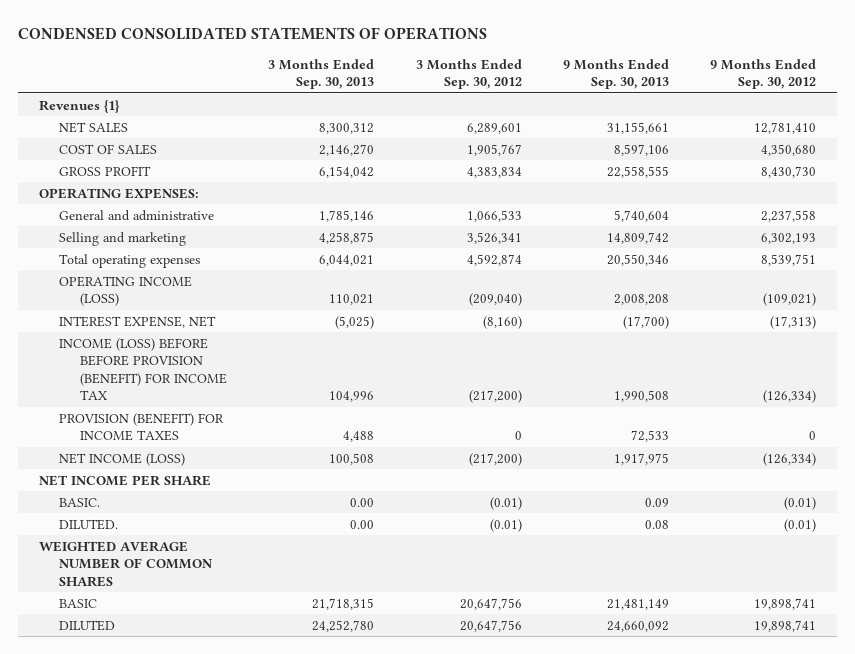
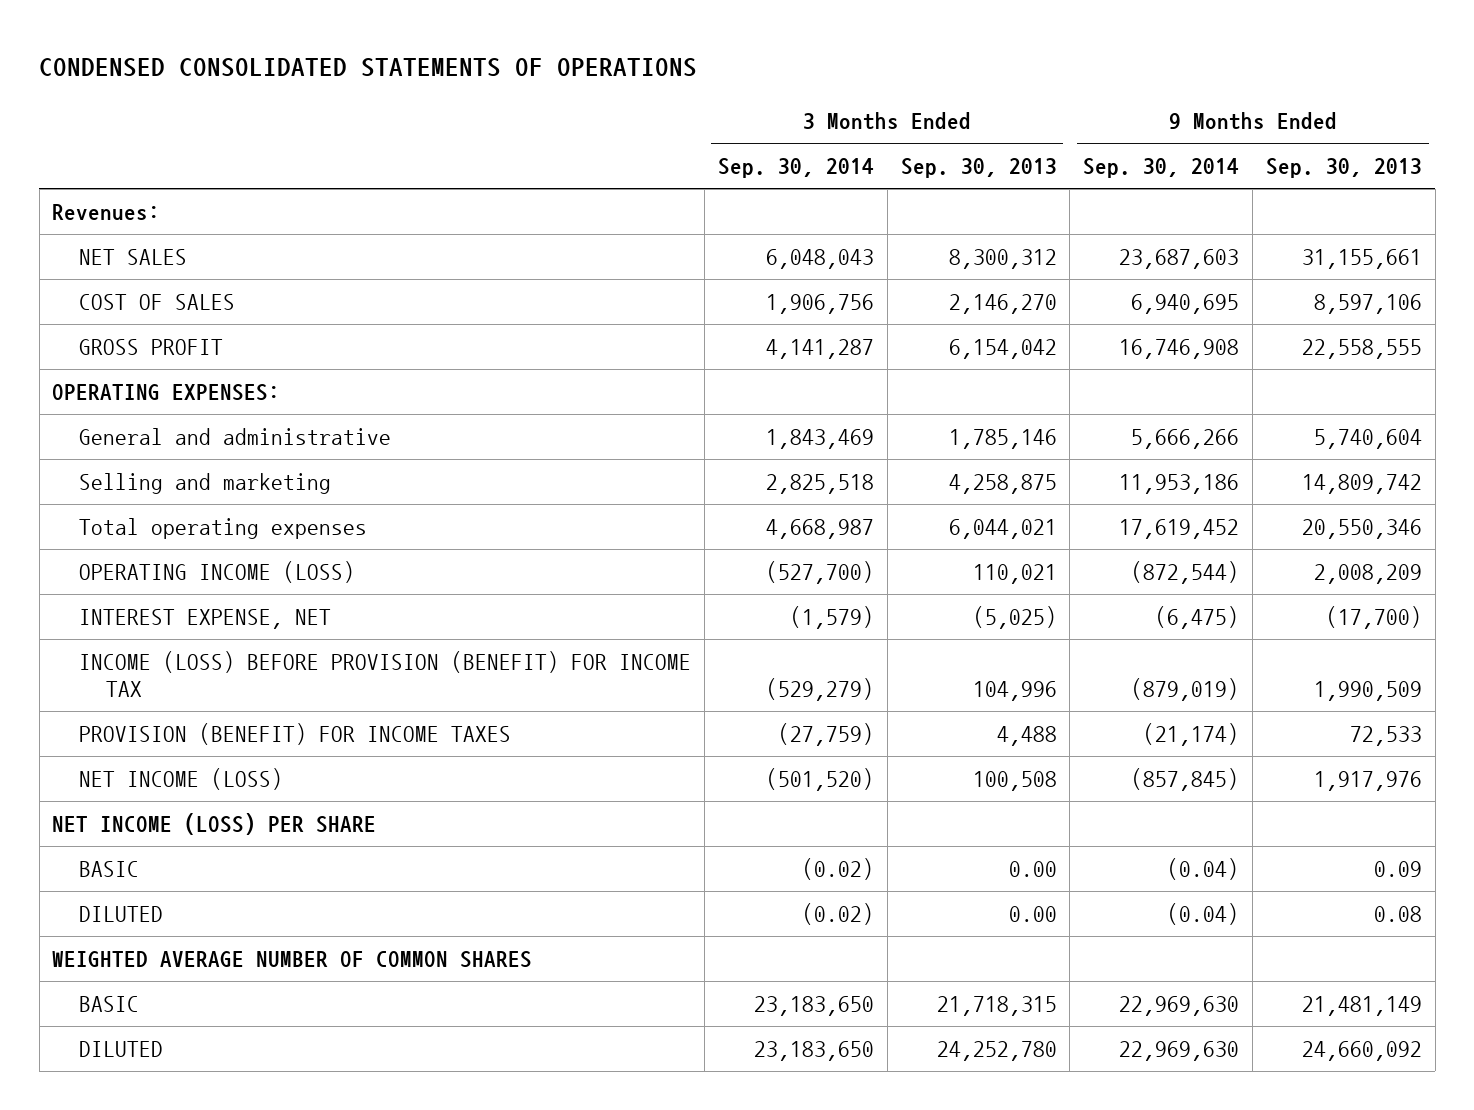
[415,58,522,90] 3 Months Ended Sep. 30, 2012 -> none
[710,58,817,90] 9 Months Ended Sep. 30, 2012 -> none
none -> [717,158,874,179] Sep. 30, 2014
none -> [1083,158,1240,179] Sep. 30, 2014
[38,99,120,113] Revenues {1} -> [52,203,161,220] Revenues:
[614,294,670,306] 2,008,208 -> [1313,563,1422,584] 2,008,209
[59,337,227,401] INCOME (LOSS) BEFORE BEFORE PROVISION (BENEFIT) FOR INCOME TAX -> [79,650,692,697] INCOME (LOSS) BEFORE PROVISION (BENEFIT) FOR INCOME TAX
[614,390,670,403] 1,990,508 -> [1313,680,1422,701] 1,990,509
[614,452,670,465] 1,917,975 -> [1313,770,1422,791] 1,917,976
[38,474,211,486] NET INCOME PER SHARE -> [52,812,377,835] NET INCOME (LOSS) PER SHARE
[59,497,101,507] BASIC. -> [79,860,140,877] BASIC
[59,518,119,530] DILUTED. -> [79,905,164,922] DILUTED

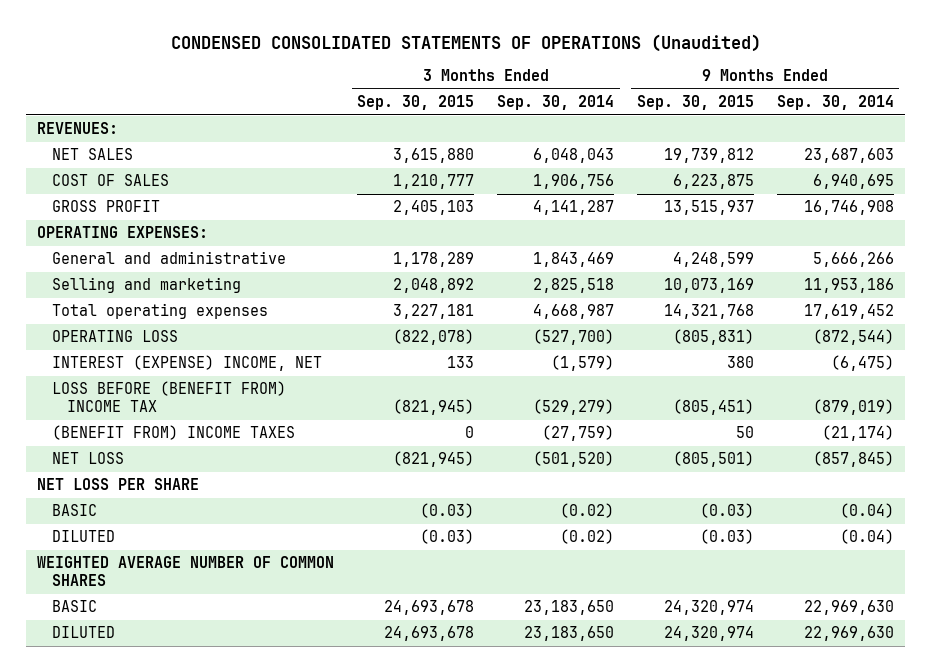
[39,57,698,77] CONDENSED CONSOLIDATED STATEMENTS OF OPERATIONS -> [170,33,761,52] CONDENSED CONSOLIDATED STATEMENTS OF OPERATIONS (Unaudited)
[900,158,1057,179] Sep. 30, 2013 -> none
[1265,158,1422,179] Sep. 30, 2013 -> none
none -> [357,95,475,111] Sep. 30, 2015
none -> [636,95,754,111] Sep. 30, 2015
[52,203,161,220] Revenues: -> [37,122,119,135] REVENUES:
[79,560,356,583] OPERATING INCOME (LOSS) -> [52,330,179,343] OPERATING LOSS
[79,608,332,629] INTEREST EXPENSE, NET -> [52,355,323,372] INTEREST (EXPENSE) INCOME, NET
[79,650,692,697] INCOME (LOSS) BEFORE PROVISION (BENEFIT) FOR INCOME TAX -> [52,381,287,413] LOSS BEFORE (BENEFIT FROM) INCOME TAX
[79,722,512,745] PROVISION (BENEFIT) FOR INCOME TAXES -> [52,425,296,441] (BENEFIT FROM) INCOME TAXES
[79,767,284,790] NET INCOME (LOSS) -> [52,452,125,465] NET LOSS
[52,812,377,835] NET INCOME (LOSS) PER SHARE -> [37,478,200,491] NET LOSS PER SHARE

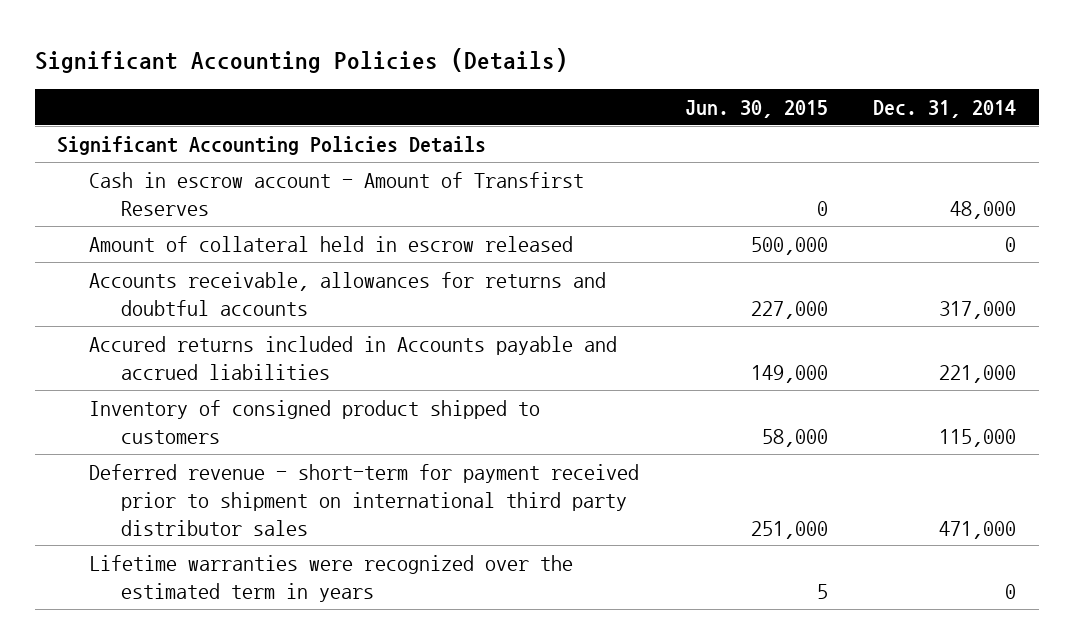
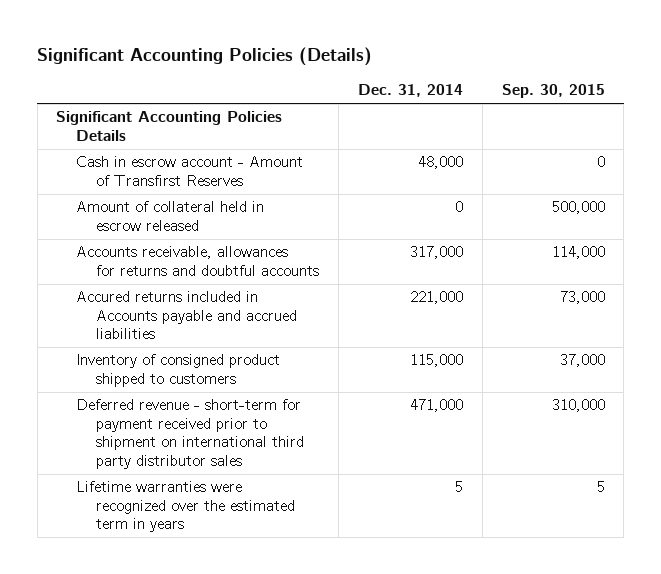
[684,100,828,119] Jun. 30, 2015 -> none
none -> [501,84,605,99] Sep. 30, 2015
[1005,583,1017,599] 0 -> [455,481,464,493] 5

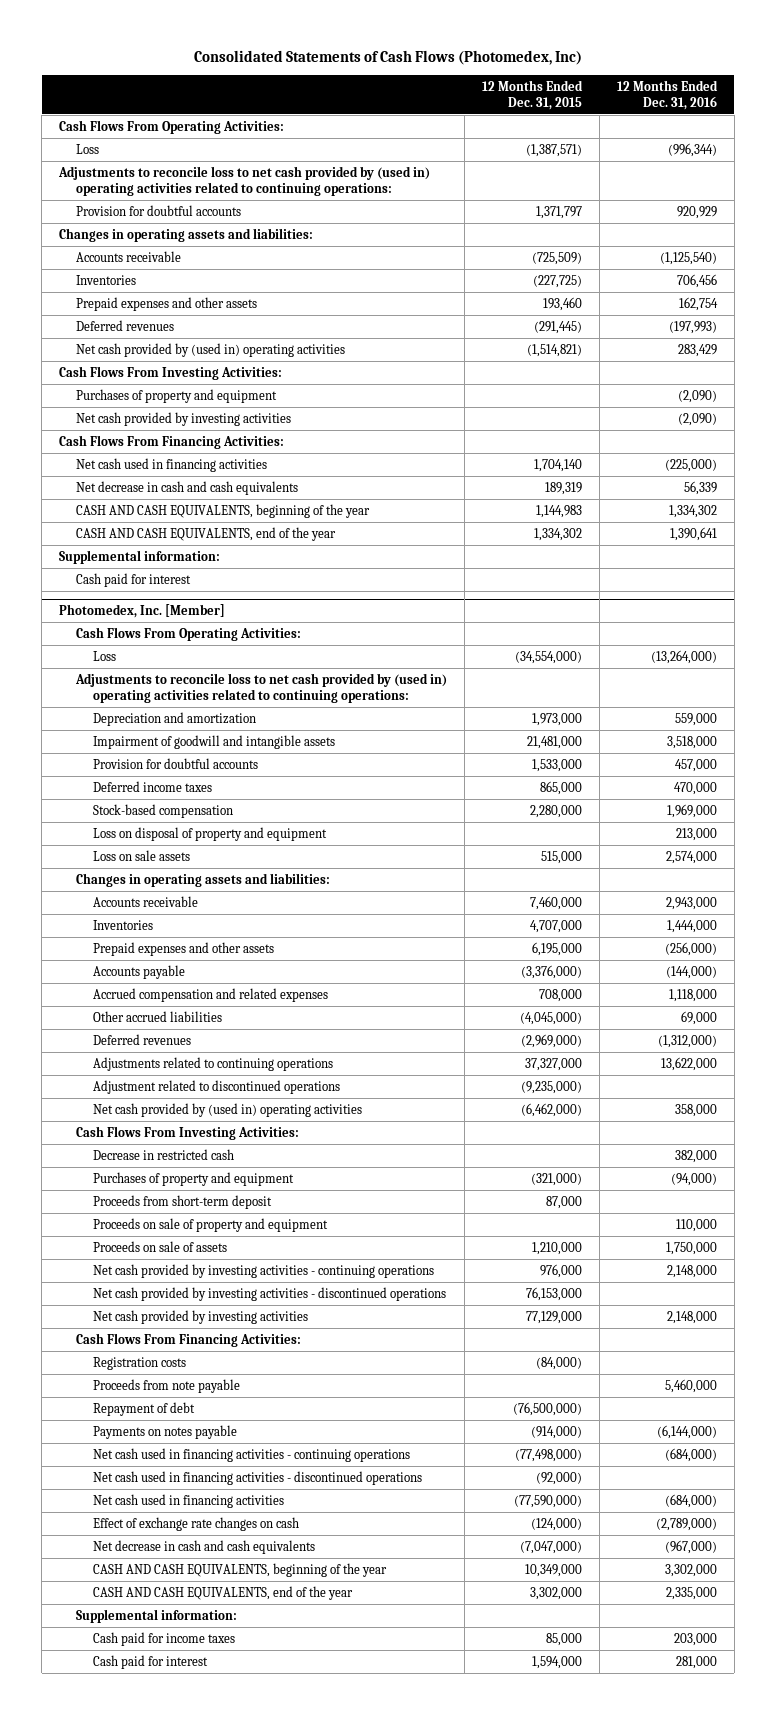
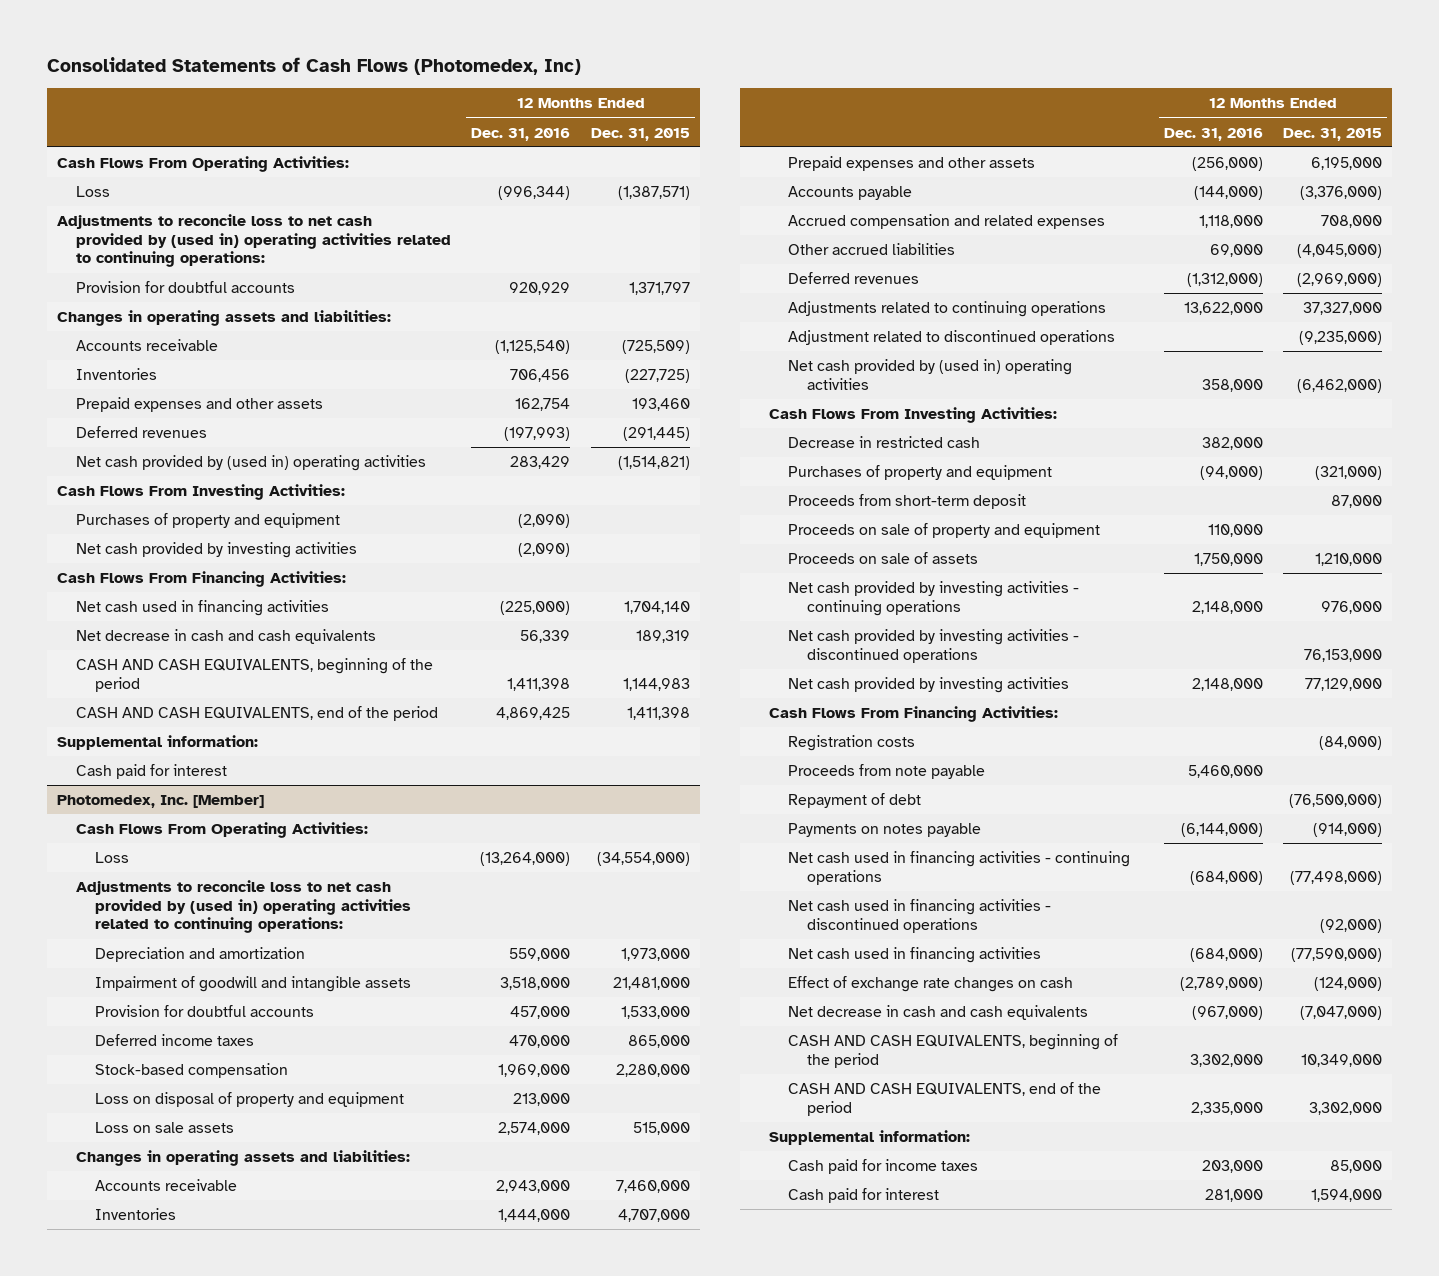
[75,503,370,518] CASH AND CASH EQUIVALENTS, beginning of the year -> [76,658,434,692] CASH AND CASH EQUIVALENTS, beginning of the period
[668,504,717,518] 1,334,302 -> [507,677,571,691] 1,411,398
[75,526,336,541] CASH AND CASH EQUIVALENTS, end of the year -> [76,706,439,722] CASH AND CASH EQUIVALENTS, end of the period
[533,527,582,541] 1,334,302 -> [626,707,690,721] 1,411,398
[669,526,717,541] 1,390,641 -> [496,707,571,721] 4,869,425
[92,1562,387,1577] CASH AND CASH EQUIVALENTS, beginning of the year -> [787,1034,1118,1068] CASH AND CASH EQUIVALENTS, beginning of the period
[92,1585,353,1600] CASH AND CASH EQUIVALENTS, end of the year -> [787,1082,1101,1116] CASH AND CASH EQUIVALENTS, end of the period

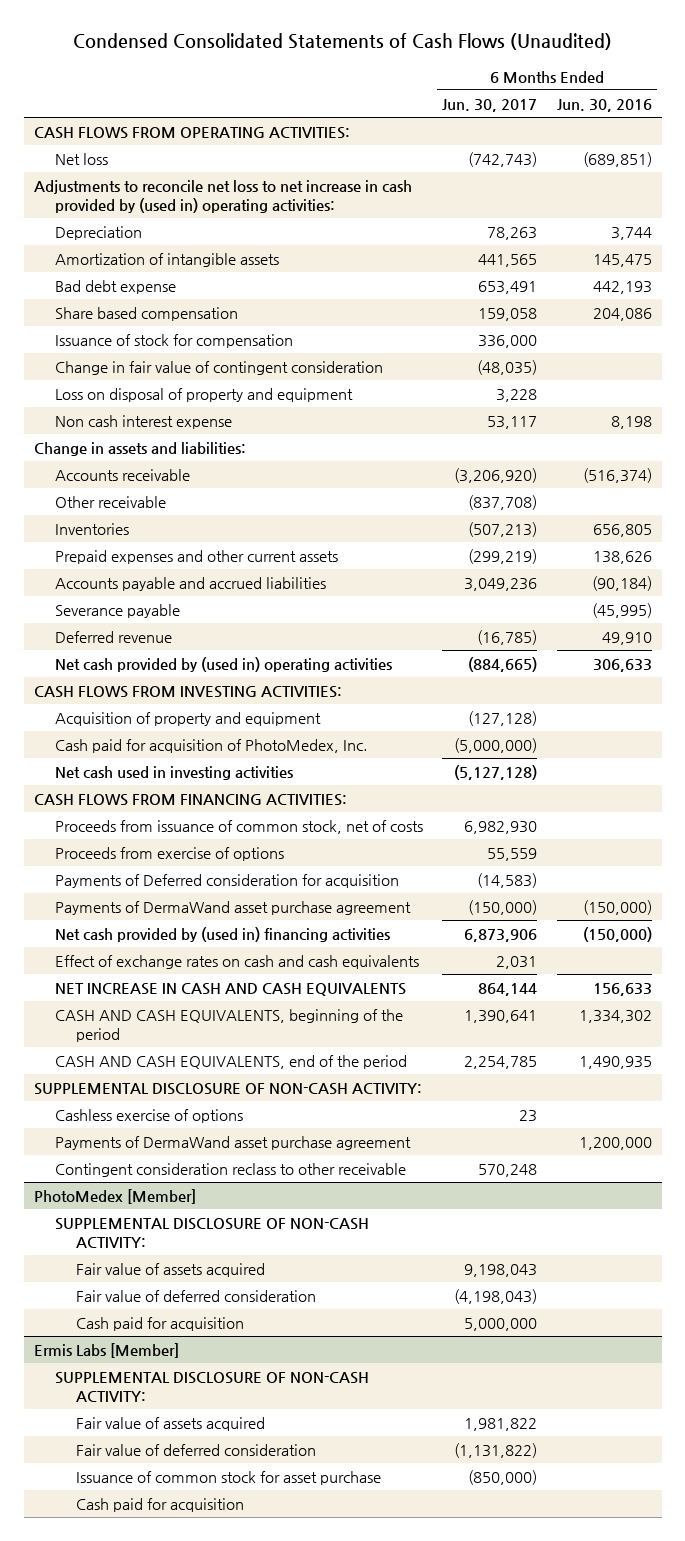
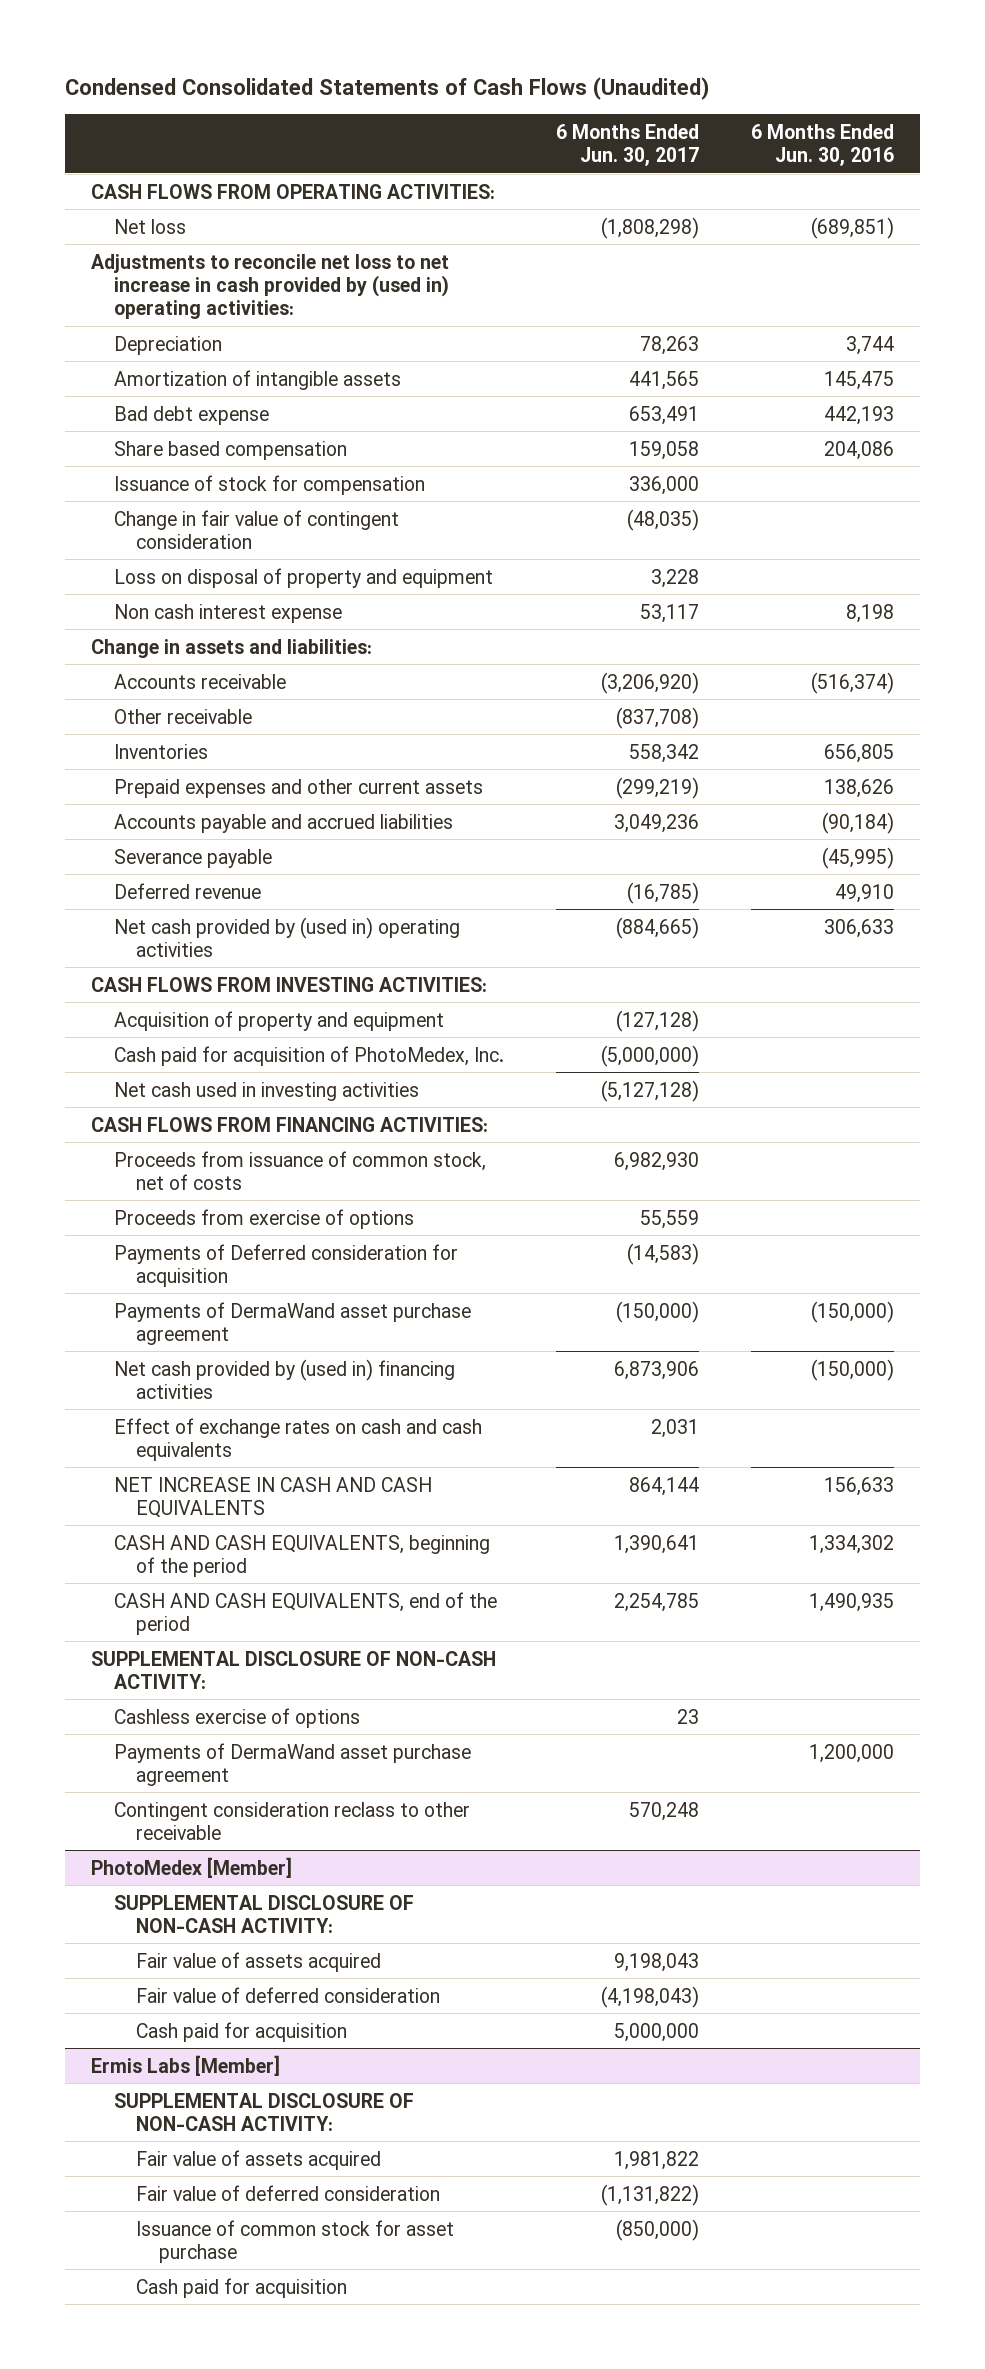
[468,152,538,168] (742,743) -> [600,216,699,239] (1,808,298)
[468,522,538,538] (507,213) -> [628,743,699,763] 558,342

